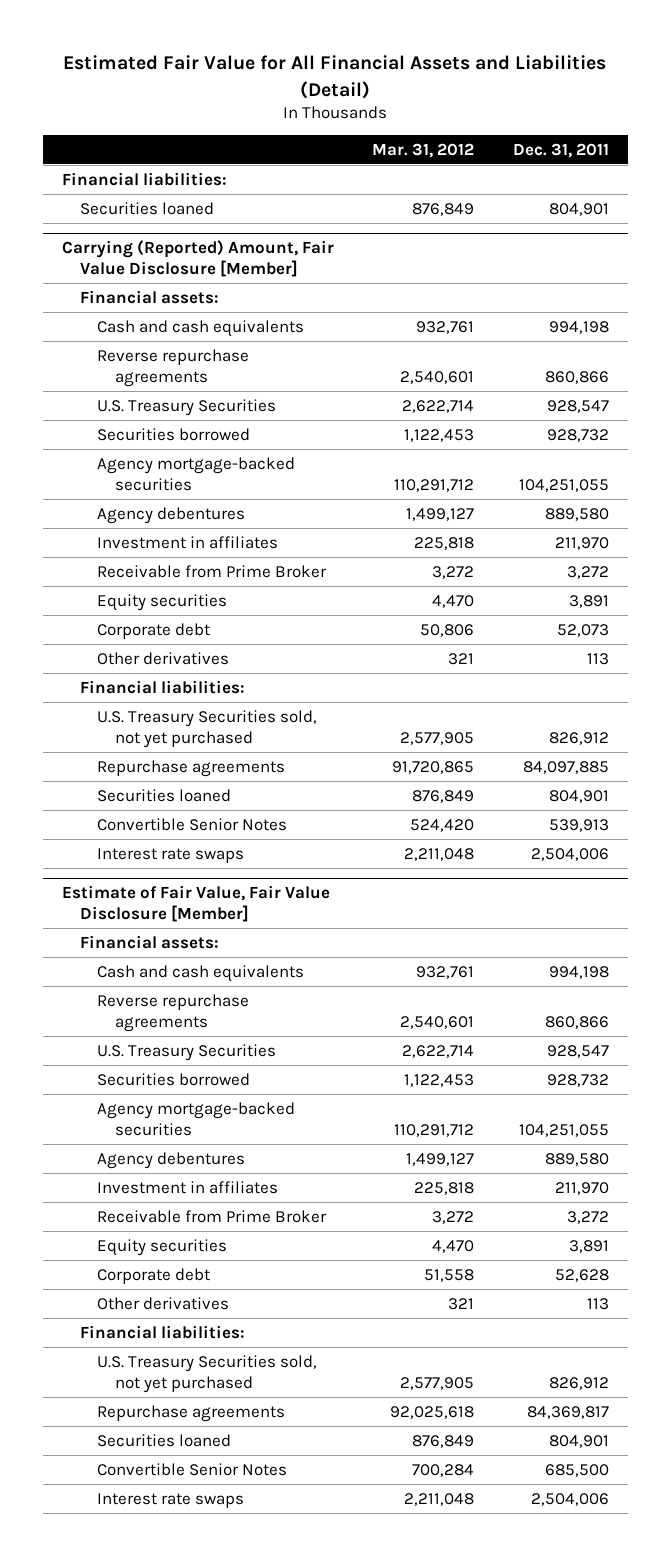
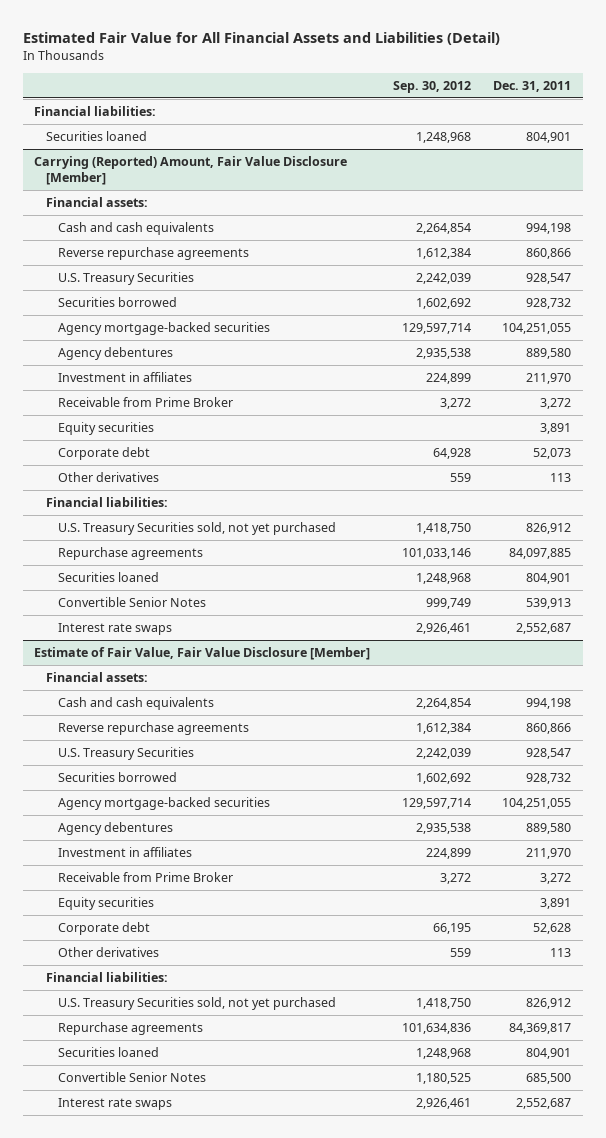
[372,142,475,158] Mar. 31, 2012 -> none
none -> [392,80,471,93] Sep. 30, 2012
[530,847,609,861] 2,504,006 -> [516,623,572,635] 2,552,687
[530,1492,609,1506] 2,504,006 -> [516,1098,572,1110] 2,552,687

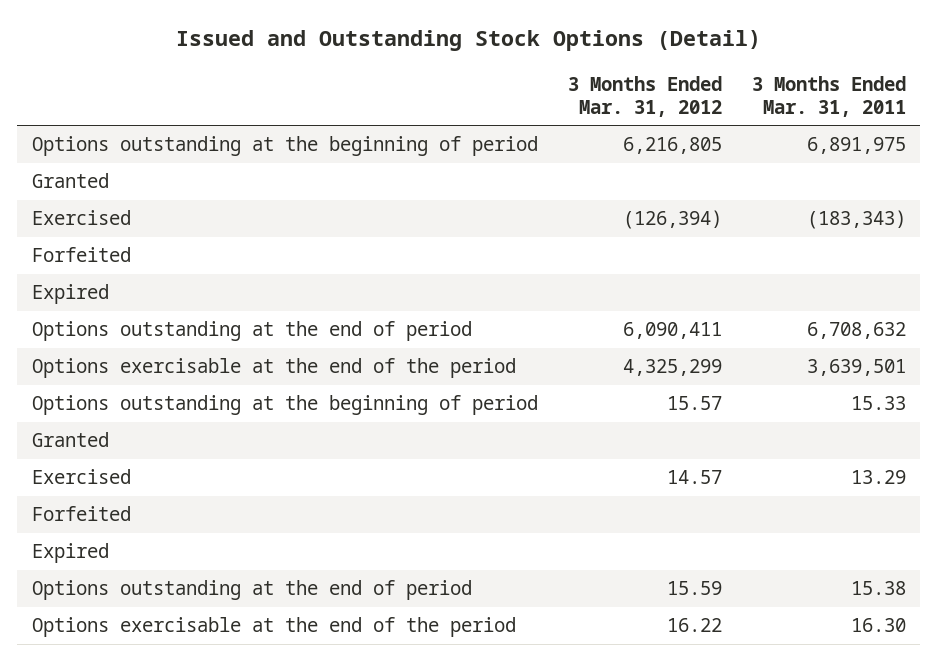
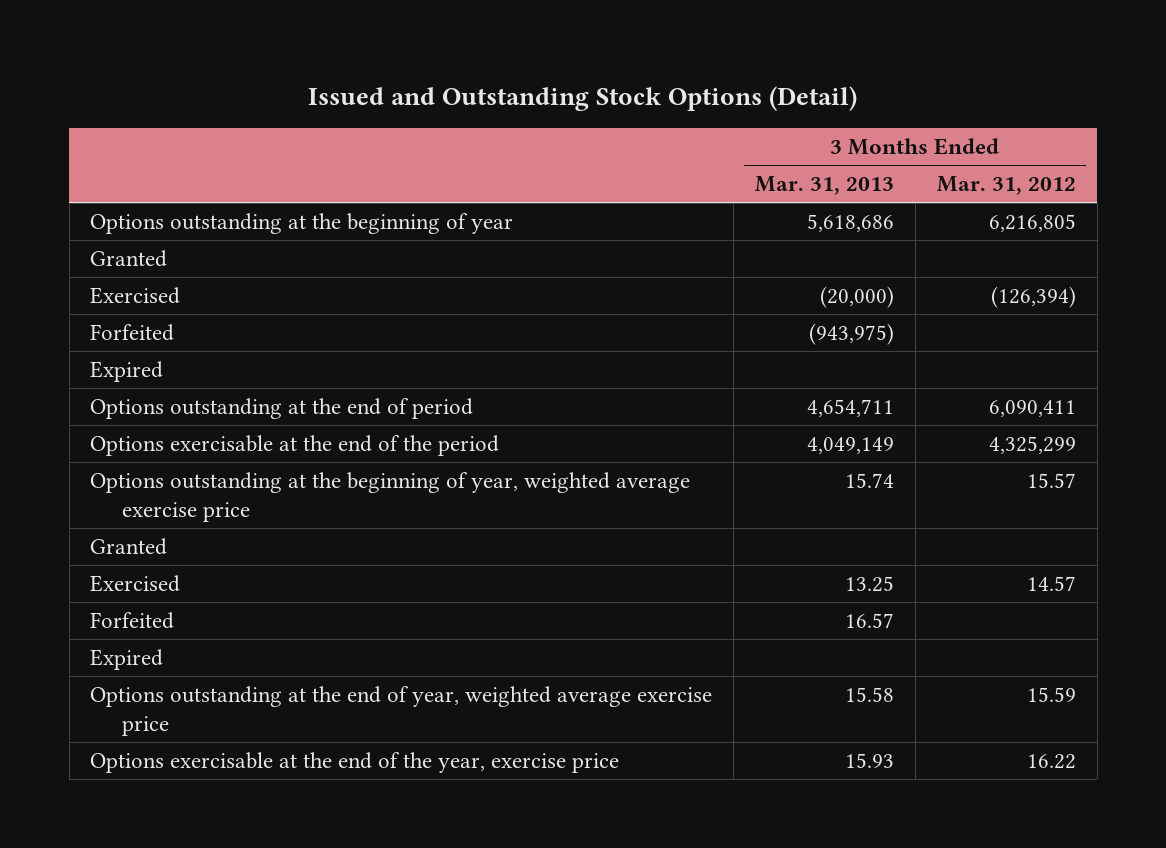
[751,75,906,117] 3 Months Ended Mar. 31, 2011 -> none
none -> [755,176,895,196] Mar. 31, 2013
[32,136,539,157] Options outstanding at the beginning of period -> [90,213,514,235] Options outstanding at the beginning of year
[32,395,539,416] Options outstanding at the beginning of period -> [90,472,691,522] Options outstanding at the beginning of year, weighted average exercise price
[32,580,473,601] Options outstanding at the end of period -> [90,686,713,736] Options outstanding at the end of year, weighted average exercise price
[32,617,517,638] Options exercisable at the end of the period -> [90,752,620,774] Options exercisable at the end of the year, exercise price

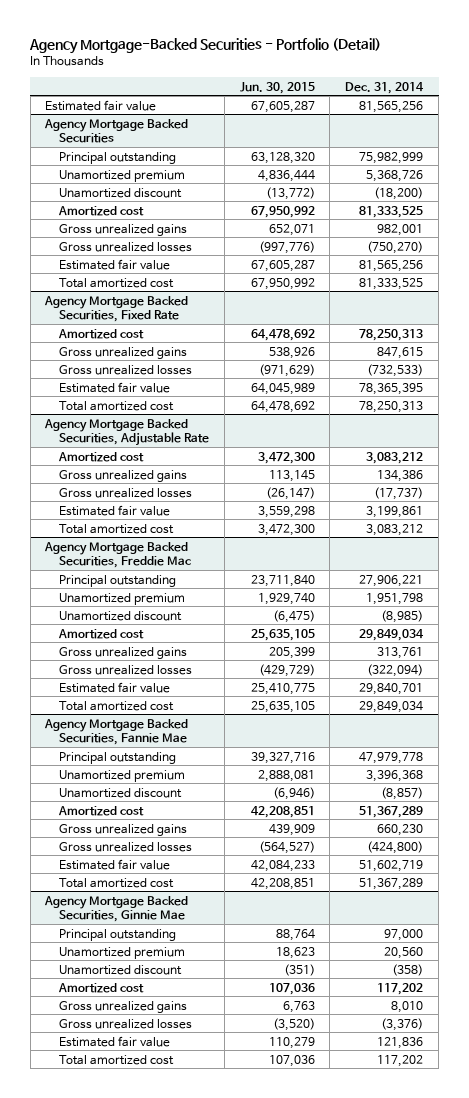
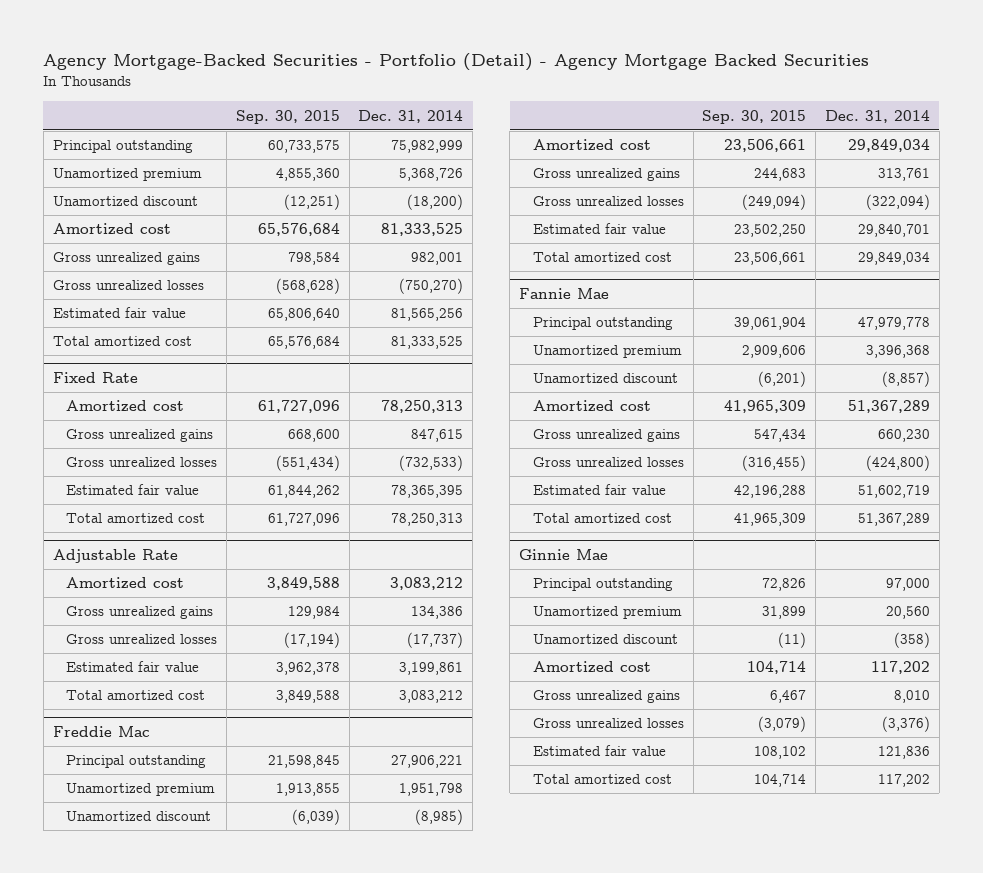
[29,37,382,54] Agency Mortgage-Backed Securities - Portfolio (Detail) -> [43,53,870,72] Agency Mortgage-Backed Securities - Portfolio (Detail) - Agency Mortgage Backed Securities
[239,81,315,94] Jun. 30, 2015 -> none
none -> [235,109,340,124] Sep. 30, 2015
[45,99,157,111] Estimated fair value -> none
[44,118,189,143] Agency Mortgage Backed Securities -> none
[44,295,189,322] Agency Mortgage Backed Securities, Fixed Rate -> none
none -> [52,372,138,384] Fixed Rate
[44,418,209,446] Agency Mortgage Backed Securities, Adjustable Rate -> none
none -> [52,549,178,564] Adjustable Rate
[44,541,191,568] Agency Mortgage Backed Securities, Freddie Mac -> none
none -> [52,726,150,738] Freddie Mac
[44,718,189,745] Agency Mortgage Backed Securities, Fannie Mae -> none
none -> [519,288,610,300] Fannie Mae
[44,895,189,922] Agency Mortgage Backed Securities, Ginnie Mae -> none
none -> [519,549,609,561] Ginnie Mae

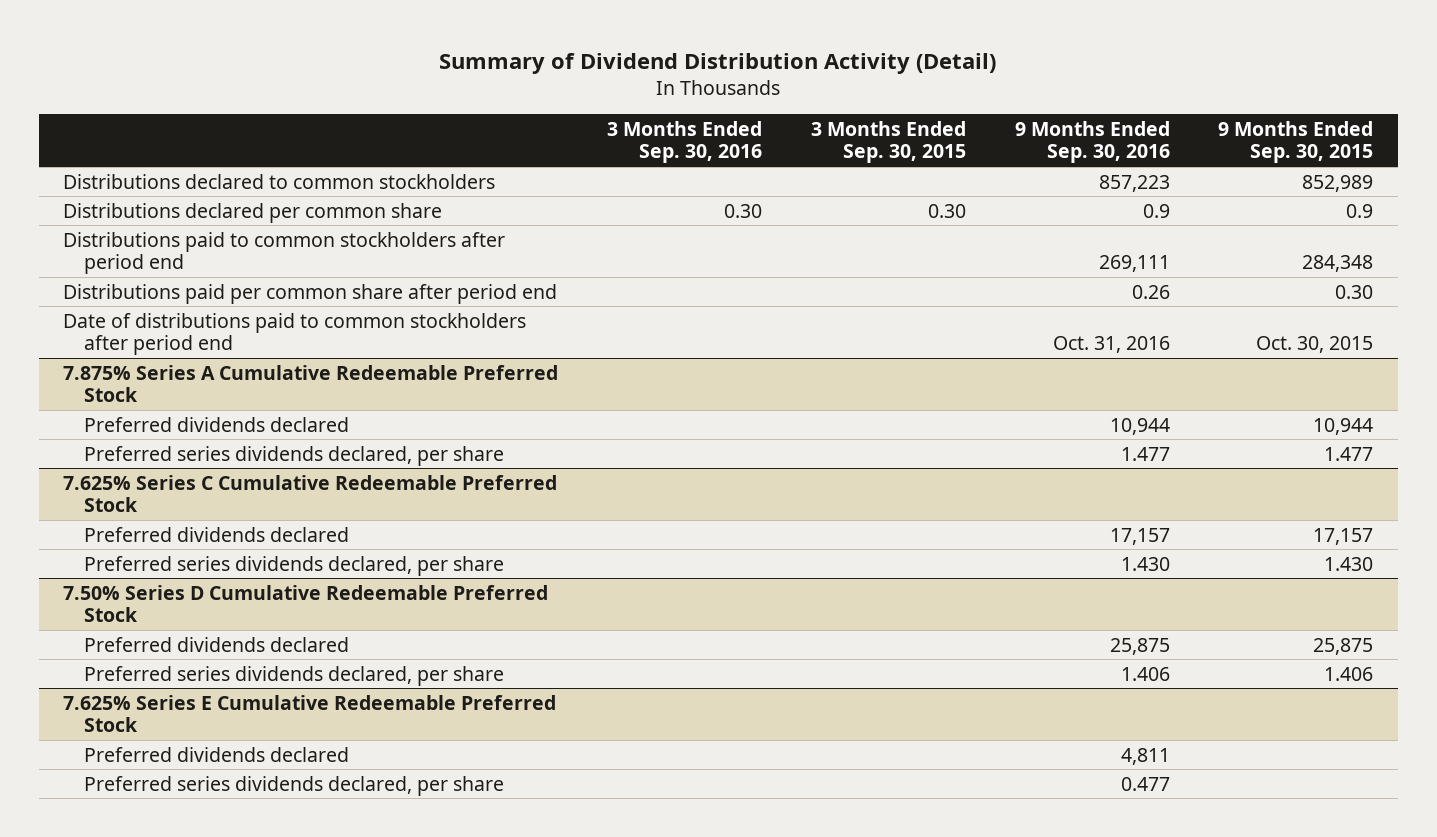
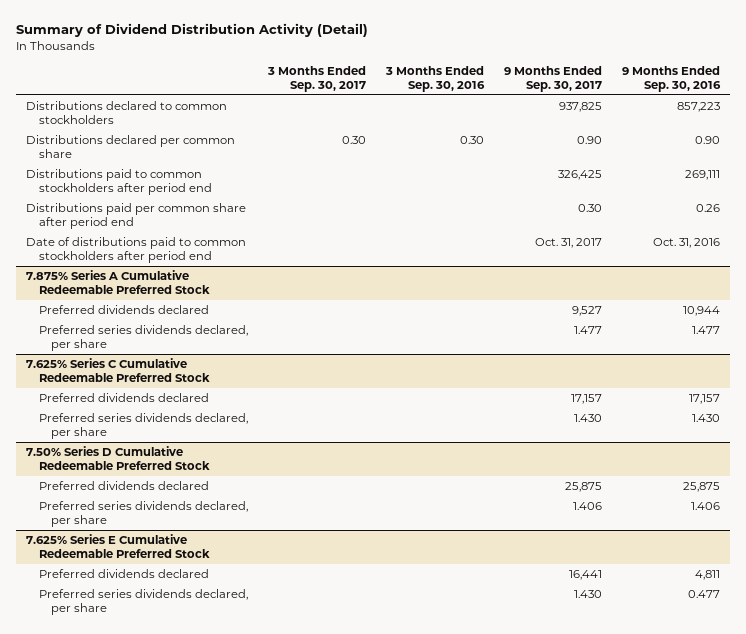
[810,121,966,164] 3 Months Ended Sep. 30, 2015 -> none
[1218,121,1374,164] 9 Months Ended Sep. 30, 2015 -> none
none -> [266,66,366,92] 3 Months Ended Sep. 30, 2017
none -> [503,66,602,92] 9 Months Ended Sep. 30, 2017
[1142,203,1170,218] 0.9 -> [694,135,720,144] 0.90

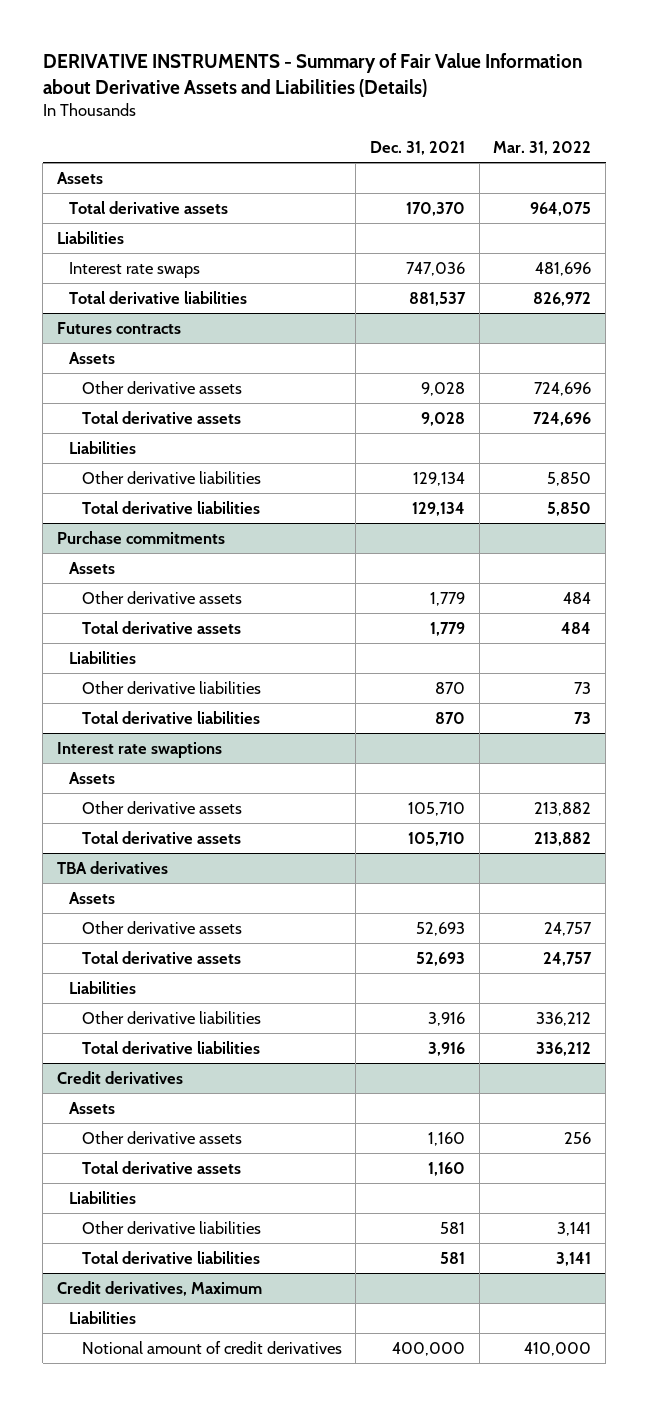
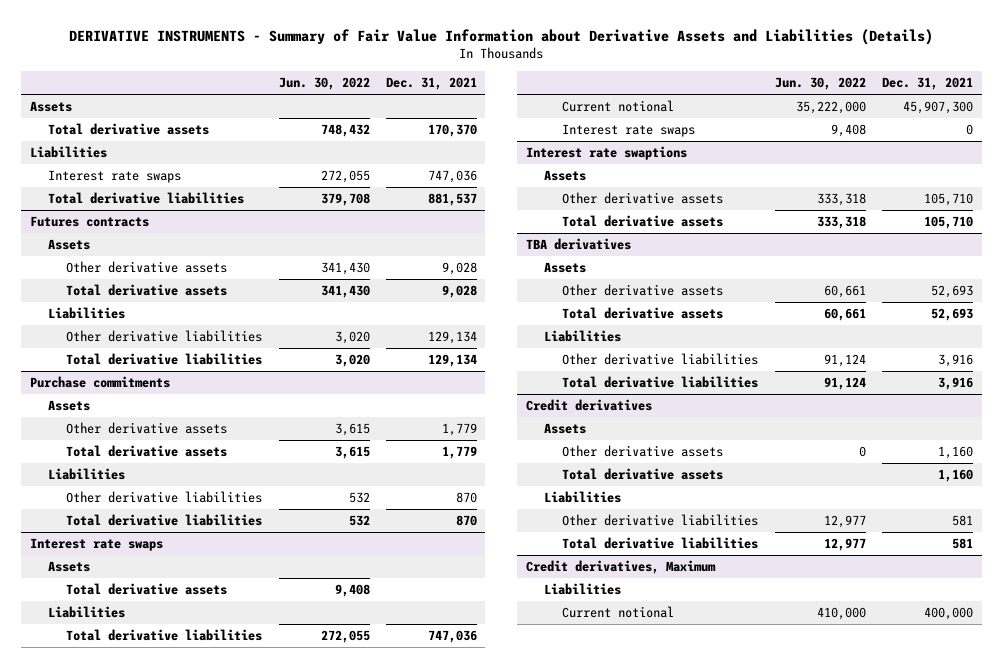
[493,141,592,156] Mar. 31, 2022 -> none
none -> [278,77,370,91] Jun. 30, 2022
none -> [29,538,163,552] Interest rate swaps
none -> [47,561,90,573] Assets
none -> [66,583,228,596] Total derivative assets
none -> [47,606,125,619] Liabilities
none -> [66,629,263,642] Total derivative liabilities
none -> [562,100,675,113] Current notional
none -> [562,124,696,138] Interest rate swaps
[81,1340,342,1354] Notional amount of credit derivatives -> [562,606,675,619] Current notional

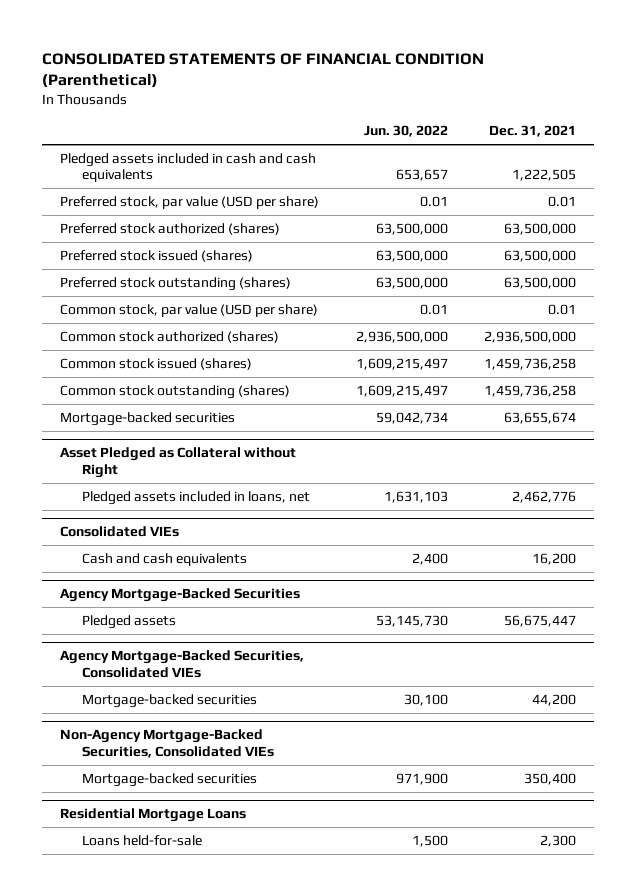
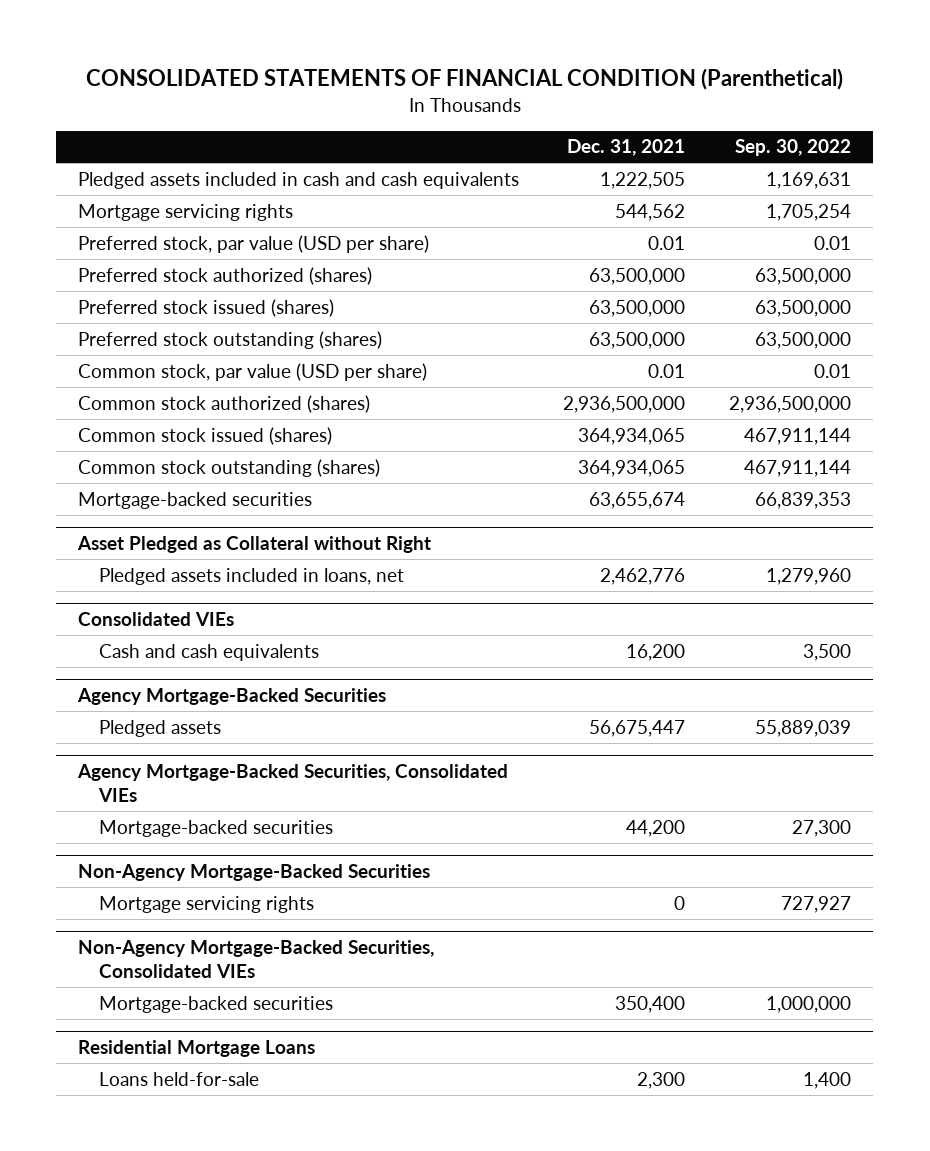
[363,125,448,138] Jun. 30, 2022 -> none
none -> [735,139,852,157] Sep. 30, 2022
none -> [78,203,294,221] Mortgage servicing rights
[483,357,576,370] 1,459,736,258 -> [578,427,686,445] 364,934,065
[483,384,576,397] 1,459,736,258 -> [578,459,686,477] 364,934,065
none -> [78,863,431,881] Non-Agency Mortgage-Backed Securities
none -> [99,895,315,913] Mortgage servicing rights

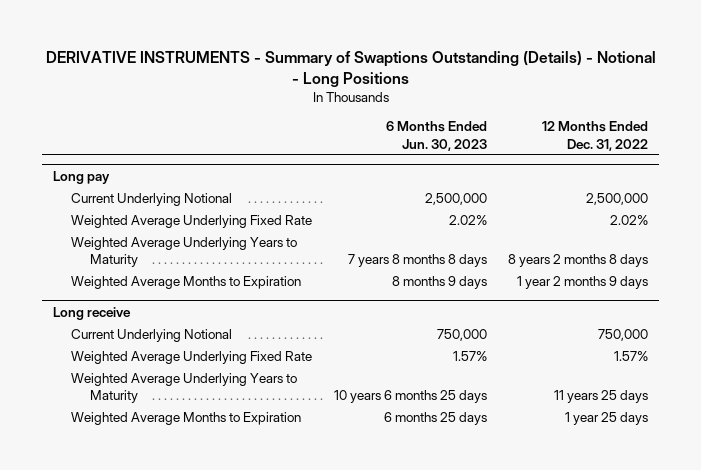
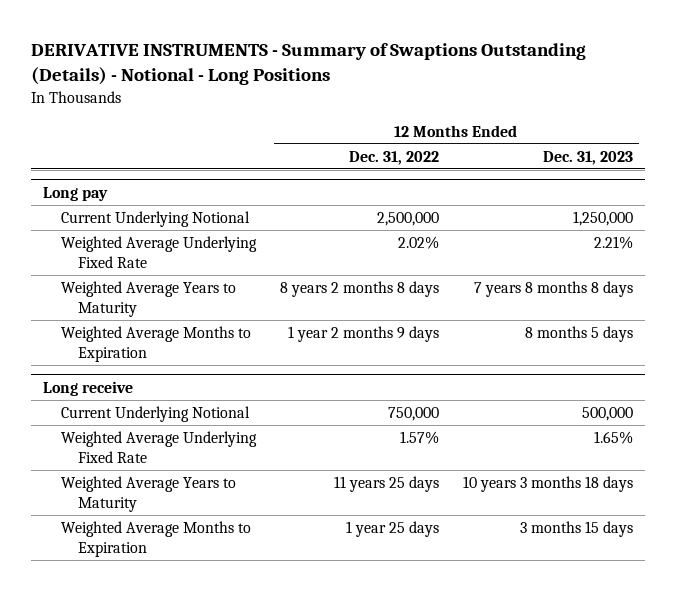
[385,121,487,151] 6 Months Ended Jun. 30, 2023 -> none
none -> [542,150,633,165] Dec. 31, 2023
[71,236,298,268] Weighted Average Underlying Years to Maturity -> [60,280,236,317] Weighted Average Years to Maturity
[71,372,298,404] Weighted Average Underlying Years to Maturity -> [60,475,236,512] Weighted Average Years to Maturity

